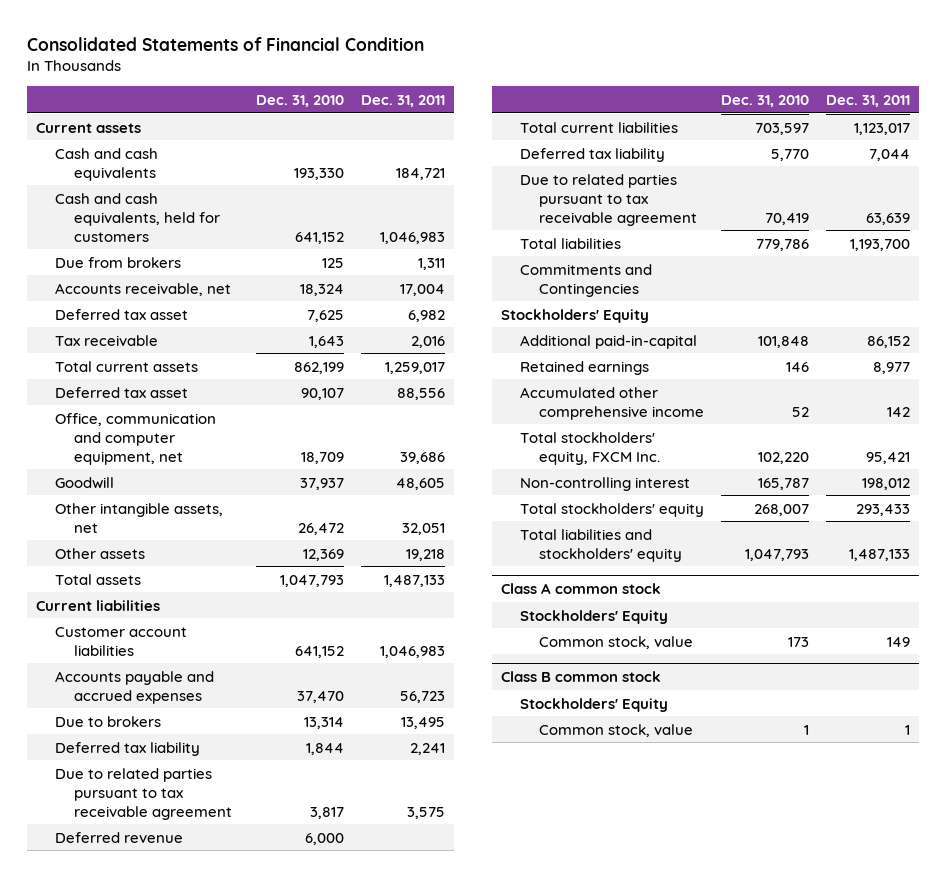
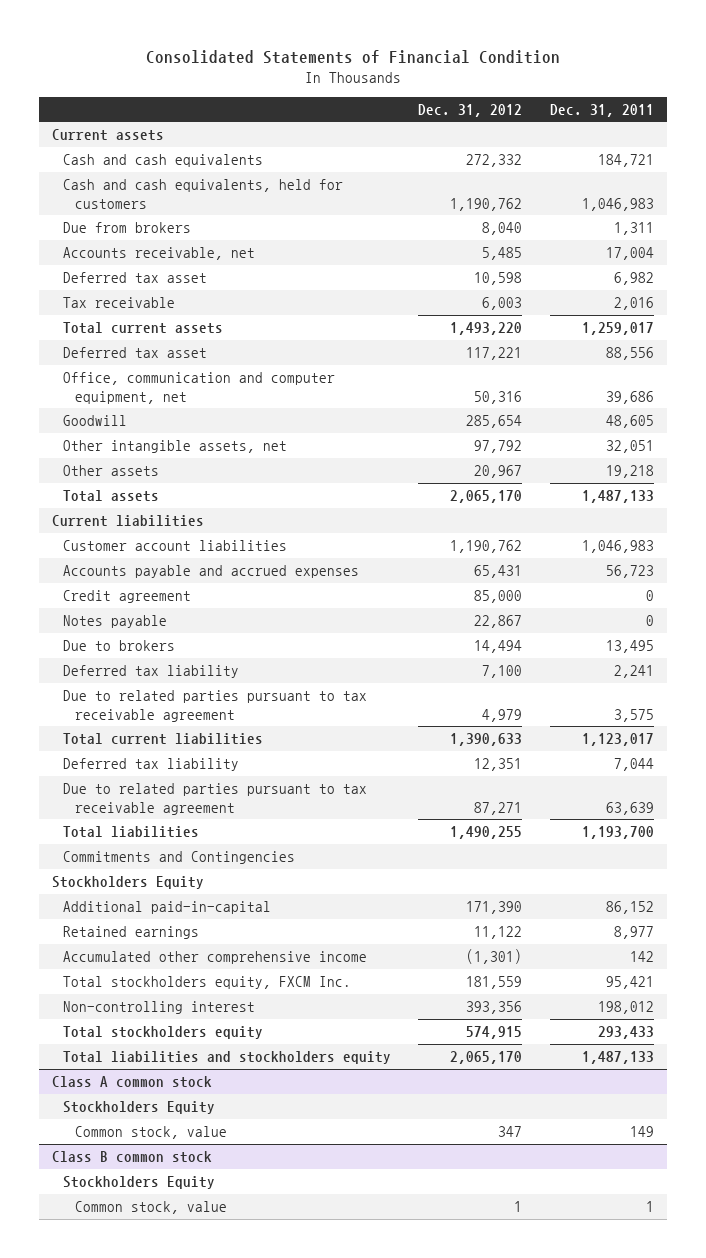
[256,94,345,107] Dec. 31, 2010 -> none
none -> [418,103,523,117] Dec. 31, 2012
none -> [63,590,192,604] Credit agreement
none -> [63,615,168,629] Notes payable
[54,831,183,843] Deferred revenue -> none
[500,308,649,323] Stockholders' Equity -> [52,876,205,890] Stockholders Equity
[519,431,660,465] Total stockholders' equity, FXCM Inc. -> [63,976,352,990] Total stockholders equity, FXCM Inc.
[519,502,704,517] Total stockholders' equity -> [63,1026,264,1040] Total stockholders equity
[519,528,682,562] Total liabilities and stockholders' equity -> [63,1051,392,1065] Total liabilities and stockholders equity
[519,609,668,624] Stockholders' Equity -> [63,1101,216,1115] Stockholders Equity
[519,697,668,712] Stockholders' Equity -> [63,1176,216,1190] Stockholders Equity

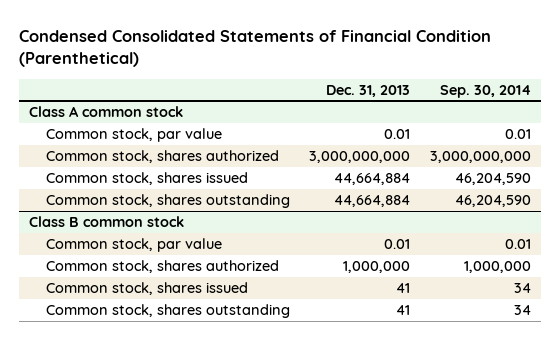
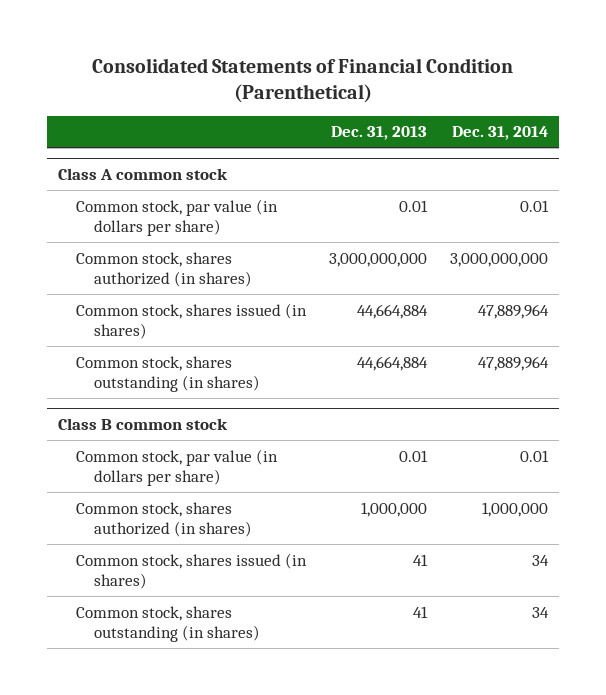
[19,29,492,68] Condensed Consolidated Statements of Financial Condition (Parenthetical) -> [91,57,513,103] Consolidated Statements of Financial Condition (Parenthetical)
[440,84,532,98] Sep. 30, 2014 -> none
none -> [451,126,548,141] Dec. 31, 2014
[45,128,222,143] Common stock, par value -> [75,198,278,236] Common stock, par value (in dollars per share)
[45,150,279,164] Common stock, shares authorized -> [75,251,252,287] Common stock, shares authorized (in shares)
[45,172,248,186] Common stock, shares issued -> [75,302,307,339] Common stock, shares issued (in shares)
[45,194,290,209] Common stock, shares outstanding -> [75,355,260,392] Common stock, shares outstanding (in shares)
[45,238,222,253] Common stock, par value -> [75,448,278,486] Common stock, par value (in dollars per share)
[45,260,279,274] Common stock, shares authorized -> [75,501,252,537] Common stock, shares authorized (in shares)
[45,282,248,296] Common stock, shares issued -> [75,552,307,589] Common stock, shares issued (in shares)
[45,304,290,319] Common stock, shares outstanding -> [75,605,260,642] Common stock, shares outstanding (in shares)

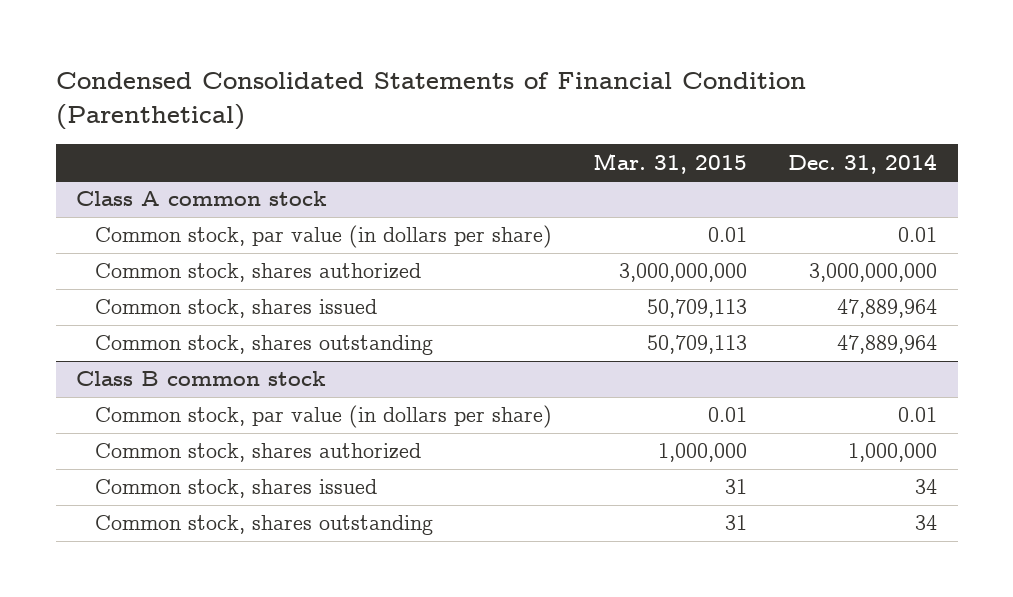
[91,57,513,103] Consolidated Statements of Financial Condition (Parenthetical) -> [55,72,806,130] Condensed Consolidated Statements of Financial Condition (Parenthetical)
[330,126,427,141] Dec. 31, 2013 -> none
none -> [592,152,747,174] Mar. 31, 2015
[75,251,252,287] Common stock, shares authorized (in shares) -> [94,263,421,283] Common stock, shares authorized
[75,302,307,339] Common stock, shares issued (in shares) -> [94,299,377,319] Common stock, shares issued
[75,355,260,392] Common stock, shares outstanding (in shares) -> [94,335,433,356] Common stock, shares outstanding
[75,501,252,537] Common stock, shares authorized (in shares) -> [94,443,421,463] Common stock, shares authorized
[75,552,307,589] Common stock, shares issued (in shares) -> [94,479,377,499] Common stock, shares issued
[75,605,260,642] Common stock, shares outstanding (in shares) -> [94,515,433,536] Common stock, shares outstanding

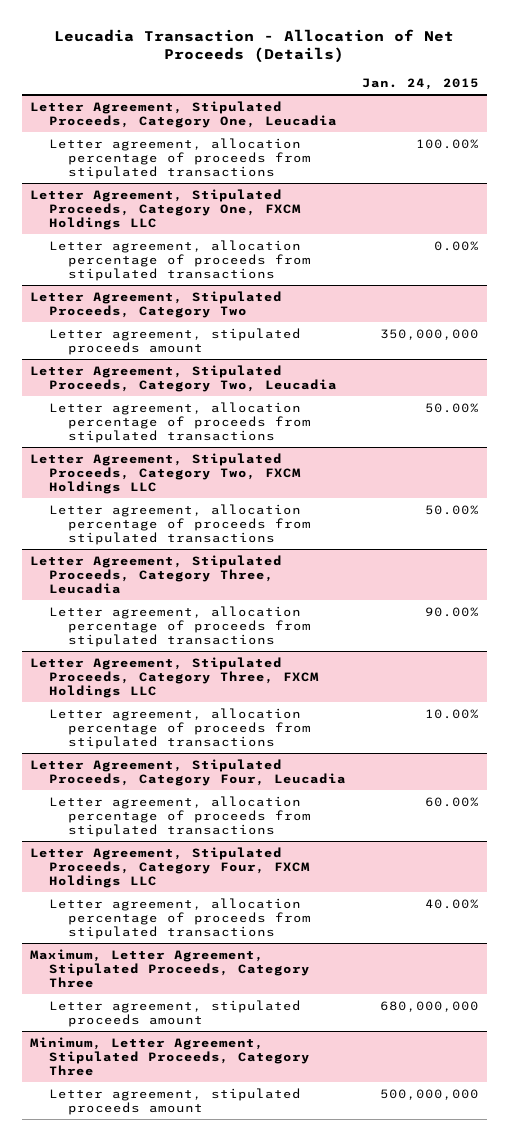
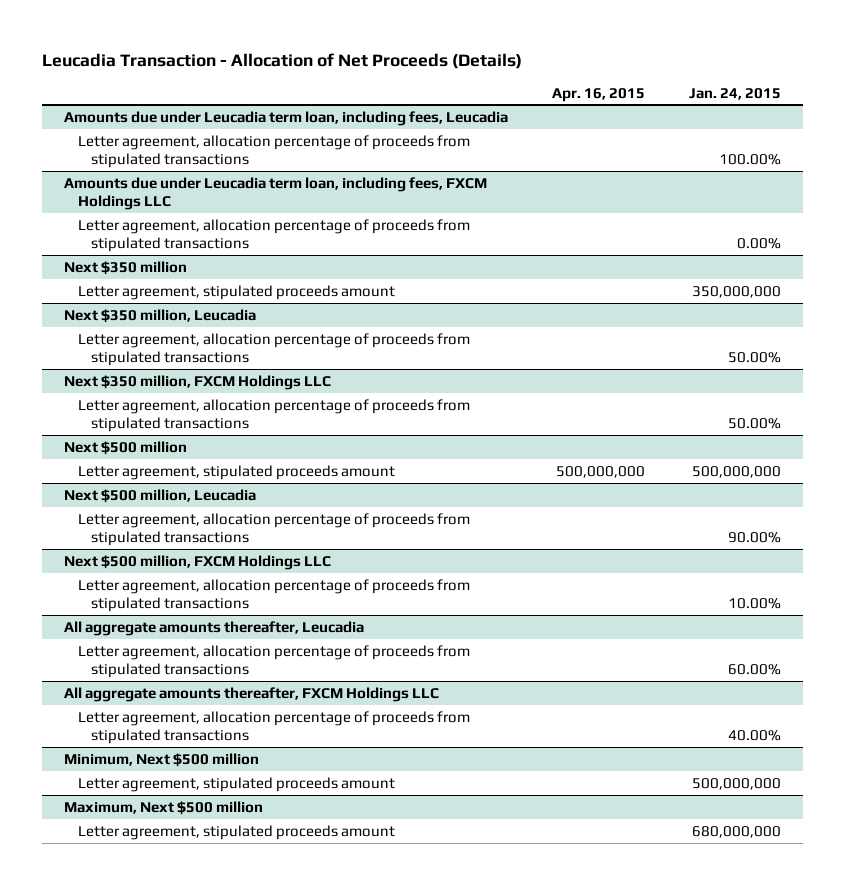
none -> [552,87,646,102] Apr. 16, 2015
[29,100,337,128] Letter Agreement, Stipulated Proceeds, Category One, Leucadia -> none
none -> [64,110,509,126] Amounts due under Leucadia term loan, including fees, Leucadia
[29,188,301,230] Letter Agreement, Stipulated Proceeds, Category One, FXCM Holdings LLC -> none
none -> [64,176,488,210] Amounts due under Leucadia term loan, including fees, FXCM Holdings LLC
[29,290,282,318] Letter Agreement, Stipulated Proceeds, Category Two -> [64,260,188,275] Next $350 million
[29,364,337,392] Letter Agreement, Stipulated Proceeds, Category Two, Leucadia -> none
none -> [64,308,257,323] Next $350 million, Leucadia
[29,452,301,494] Letter Agreement, Stipulated Proceeds, Category Two, FXCM Holdings LLC -> none
none -> [64,374,332,390] Next $350 million, FXCM Holdings LLC
[29,554,282,594] Letter Agreement, Stipulated Proceeds, Category Three, Leucadia -> none
none -> [64,440,188,455] Next $500 million
none -> [77,464,395,480] Letter agreement, stipulated proceeds amount
none -> [64,488,257,503] Next $500 million, Leucadia
[29,656,319,698] Letter Agreement, Stipulated Proceeds, Category Three, FXCM Holdings LLC -> none
none -> [64,554,332,570] Next $500 million, FXCM Holdings LLC
[29,758,346,786] Letter Agreement, Stipulated Proceeds, Category Four, Leucadia -> none
none -> [64,620,365,636] All aggregate amounts thereafter, Leucadia
[29,846,310,888] Letter Agreement, Stipulated Proceeds, Category Four, FXCM Holdings LLC -> none
none -> [64,686,440,702] All aggregate amounts thereafter, FXCM Holdings LLC
[29,948,310,988] Maximum, Letter Agreement, Stipulated Proceeds, Category Three -> none
[48,999,301,1027] Letter agreement, stipulated proceeds amount -> none
[29,1036,310,1076] Minimum, Letter Agreement, Stipulated Proceeds, Category Three -> none
none -> [64,752,260,767] Minimum, Next $500 million
none -> [64,800,264,815] Maximum, Next $500 million
none -> [77,824,395,840] Letter agreement, stipulated proceeds amount

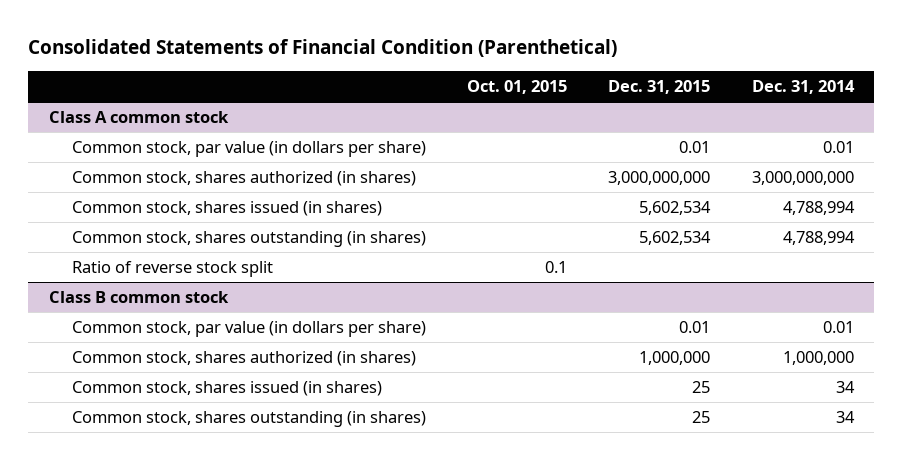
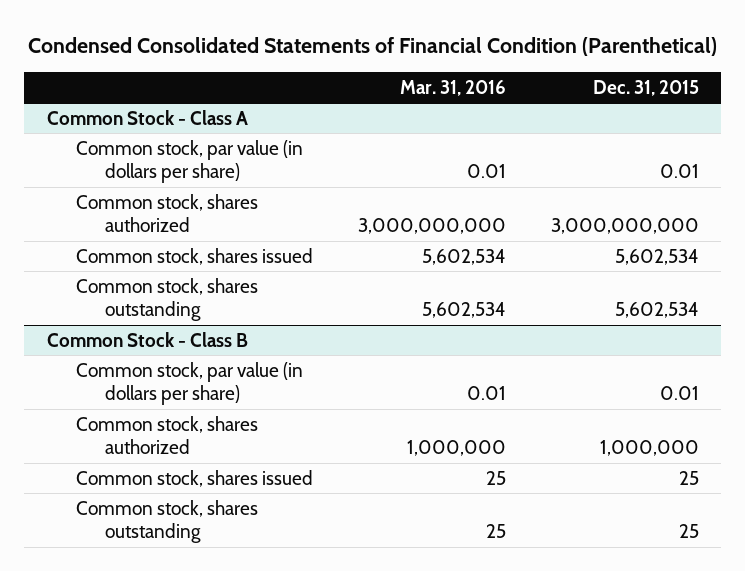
[28,39,618,58] Consolidated Statements of Financial Condition (Parenthetical) -> [27,37,717,57] Condensed Consolidated Statements of Financial Condition (Parenthetical)
[467,79,568,94] Oct. 01, 2015 -> none
[751,79,855,94] Dec. 31, 2014 -> none
none -> [399,79,506,96] Mar. 31, 2016
[48,111,229,124] Class A common stock -> [46,109,248,125] Common Stock - Class A
[72,261,274,278] Ratio of reverse stock split -> none
[72,171,417,187] Common stock, shares authorized (in shares) -> [75,193,258,233] Common stock, shares authorized
[72,201,383,217] Common stock, shares issued (in shares) -> [75,247,313,265] Common stock, shares issued
[72,231,427,248] Common stock, shares outstanding (in shares) -> [75,277,258,322] Common stock, shares outstanding
[48,291,229,304] Class B common stock -> [46,331,248,347] Common Stock - Class B
[72,351,417,367] Common stock, shares authorized (in shares) -> [75,415,258,455] Common stock, shares authorized
[72,381,383,397] Common stock, shares issued (in shares) -> [75,469,313,487] Common stock, shares issued
[72,411,427,428] Common stock, shares outstanding (in shares) -> [75,499,258,544] Common stock, shares outstanding

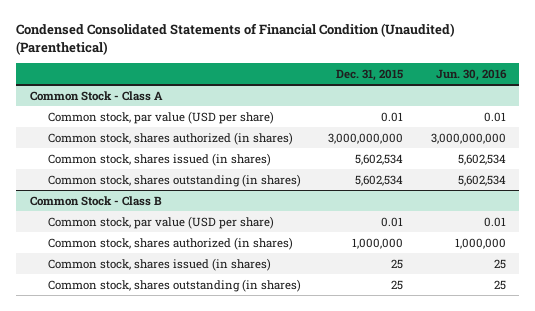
[27,37,717,57] Condensed Consolidated Statements of Financial Condition (Parenthetical) -> [15,22,455,55] Condensed Consolidated Statements of Financial Condition (Unaudited) (Parenthetical)
[399,79,506,96] Mar. 31, 2016 -> none
none -> [435,68,507,81] Jun. 30, 2016
[75,139,303,184] Common stock, par value (in dollars per share) -> [47,110,274,124] Common stock, par value (USD per share)
[75,193,258,233] Common stock, shares authorized -> [47,131,293,145] Common stock, shares authorized (in shares)
[75,247,313,265] Common stock, shares issued -> [47,152,271,166] Common stock, shares issued (in shares)
[75,277,258,322] Common stock, shares outstanding -> [47,173,301,187] Common stock, shares outstanding (in shares)
[75,361,303,406] Common stock, par value (in dollars per share) -> [47,215,274,229] Common stock, par value (USD per share)
[75,415,258,455] Common stock, shares authorized -> [47,236,293,250] Common stock, shares authorized (in shares)
[75,469,313,487] Common stock, shares issued -> [47,257,271,271] Common stock, shares issued (in shares)
[75,499,258,544] Common stock, shares outstanding -> [47,278,301,292] Common stock, shares outstanding (in shares)

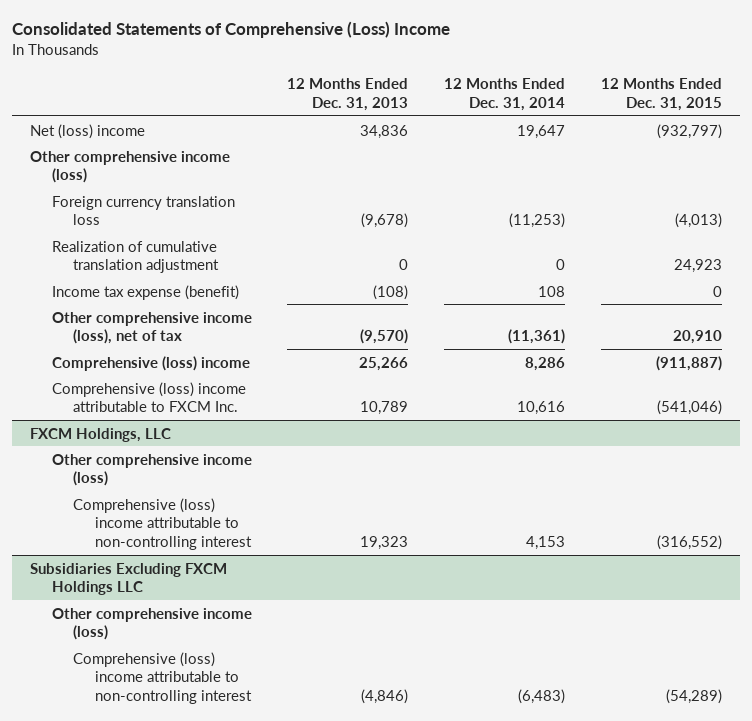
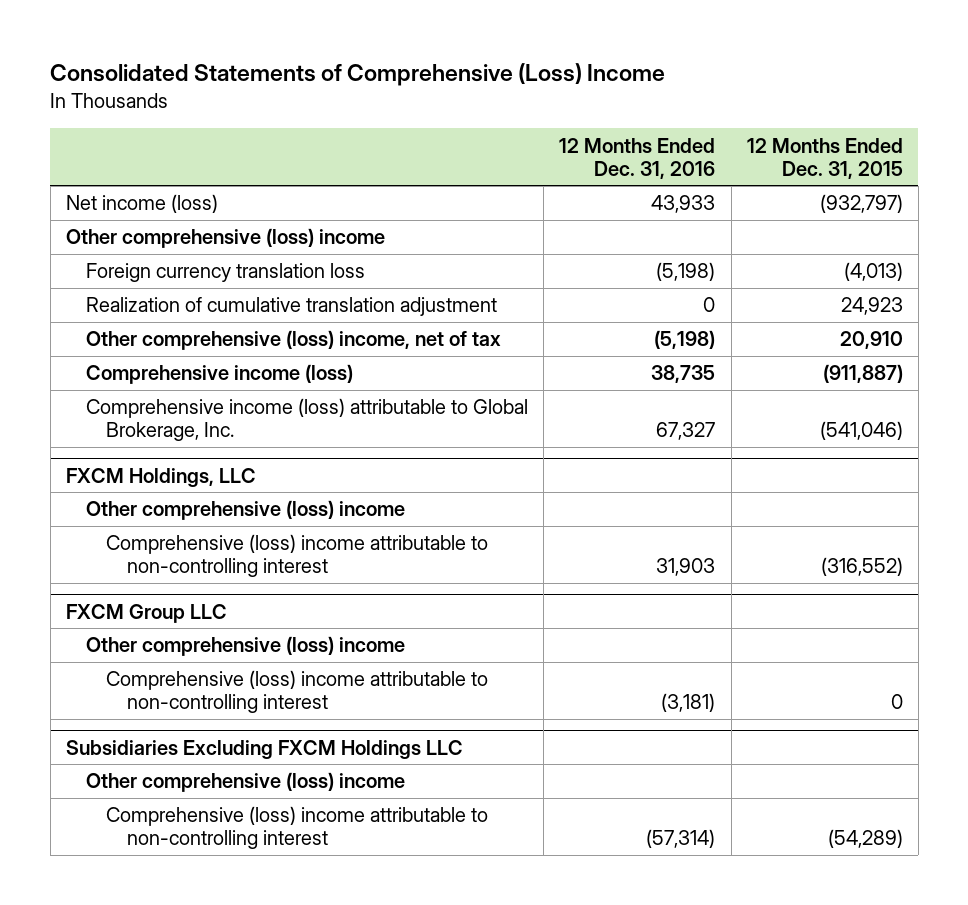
[287,77,409,111] 12 Months Ended Dec. 31, 2013 -> none
[444,77,566,111] 12 Months Ended Dec. 31, 2014 -> none
none -> [559,137,716,179] 12 Months Ended Dec. 31, 2016
[30,123,146,139] Net (loss) income -> [65,194,218,214] Net income (loss)
[30,150,231,184] Other comprehensive income (loss) -> [65,228,385,249] Other comprehensive (loss) income
[51,284,239,300] Income tax expense (benefit) -> none
[51,311,252,345] Other comprehensive income (loss), net of tax -> [86,330,502,351] Other comprehensive (loss) income, net of tax
[51,355,250,371] Comprehensive (loss) income -> [86,364,354,385] Comprehensive income (loss)
[51,381,246,413] Comprehensive (loss) income attributable to FXCM Inc. -> [86,398,529,442] Comprehensive income (loss) attributable to Global Brokerage, Inc.
[51,453,252,487] Other comprehensive income (loss) -> [86,500,406,521] Other comprehensive (loss) income
none -> [65,603,227,623] FXCM Group LLC
none -> [86,636,406,657] Other comprehensive (loss) income
none -> [106,670,489,714] Comprehensive (loss) income attributable to non-controlling interest
[51,607,252,641] Other comprehensive income (loss) -> [86,772,406,793] Other comprehensive (loss) income

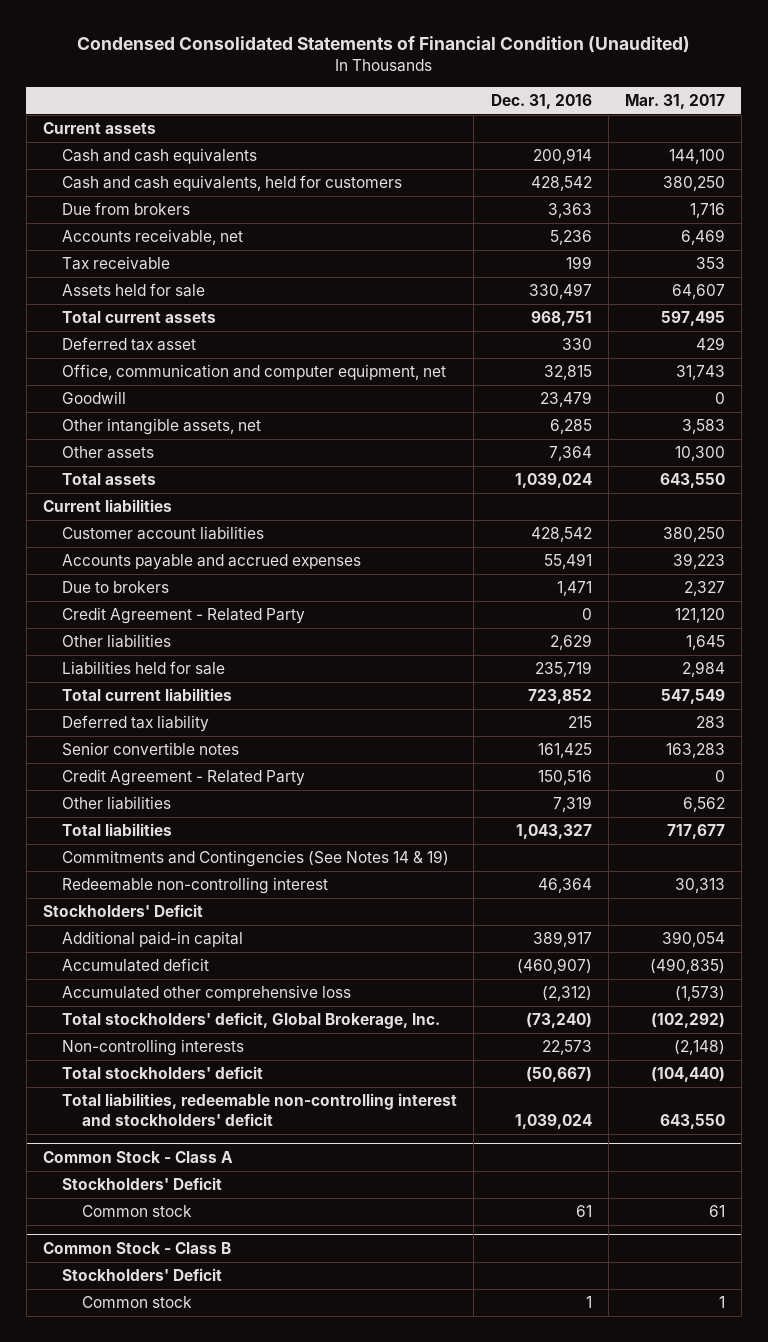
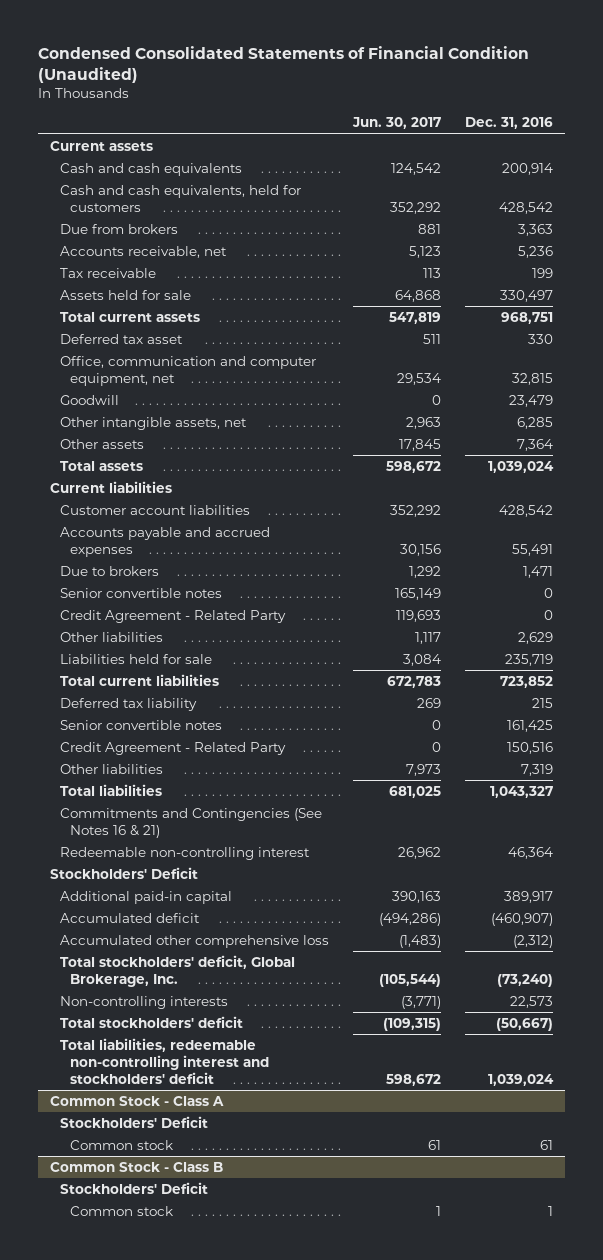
[624,93,725,109] Mar. 31, 2017 -> none
none -> [351,117,441,130] Jun. 30, 2017
none -> [59,587,222,598] Senior convertible notes
[62,850,450,868] Commitments and Contingencies (See Notes 14 & 19) -> [59,807,322,838] Commitments and Contingencies (See Notes 16 & 21)

